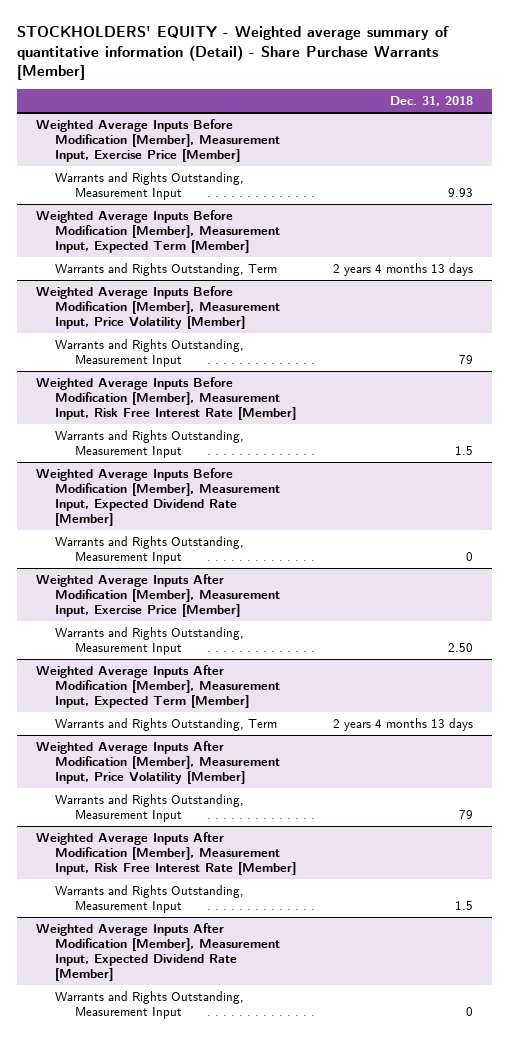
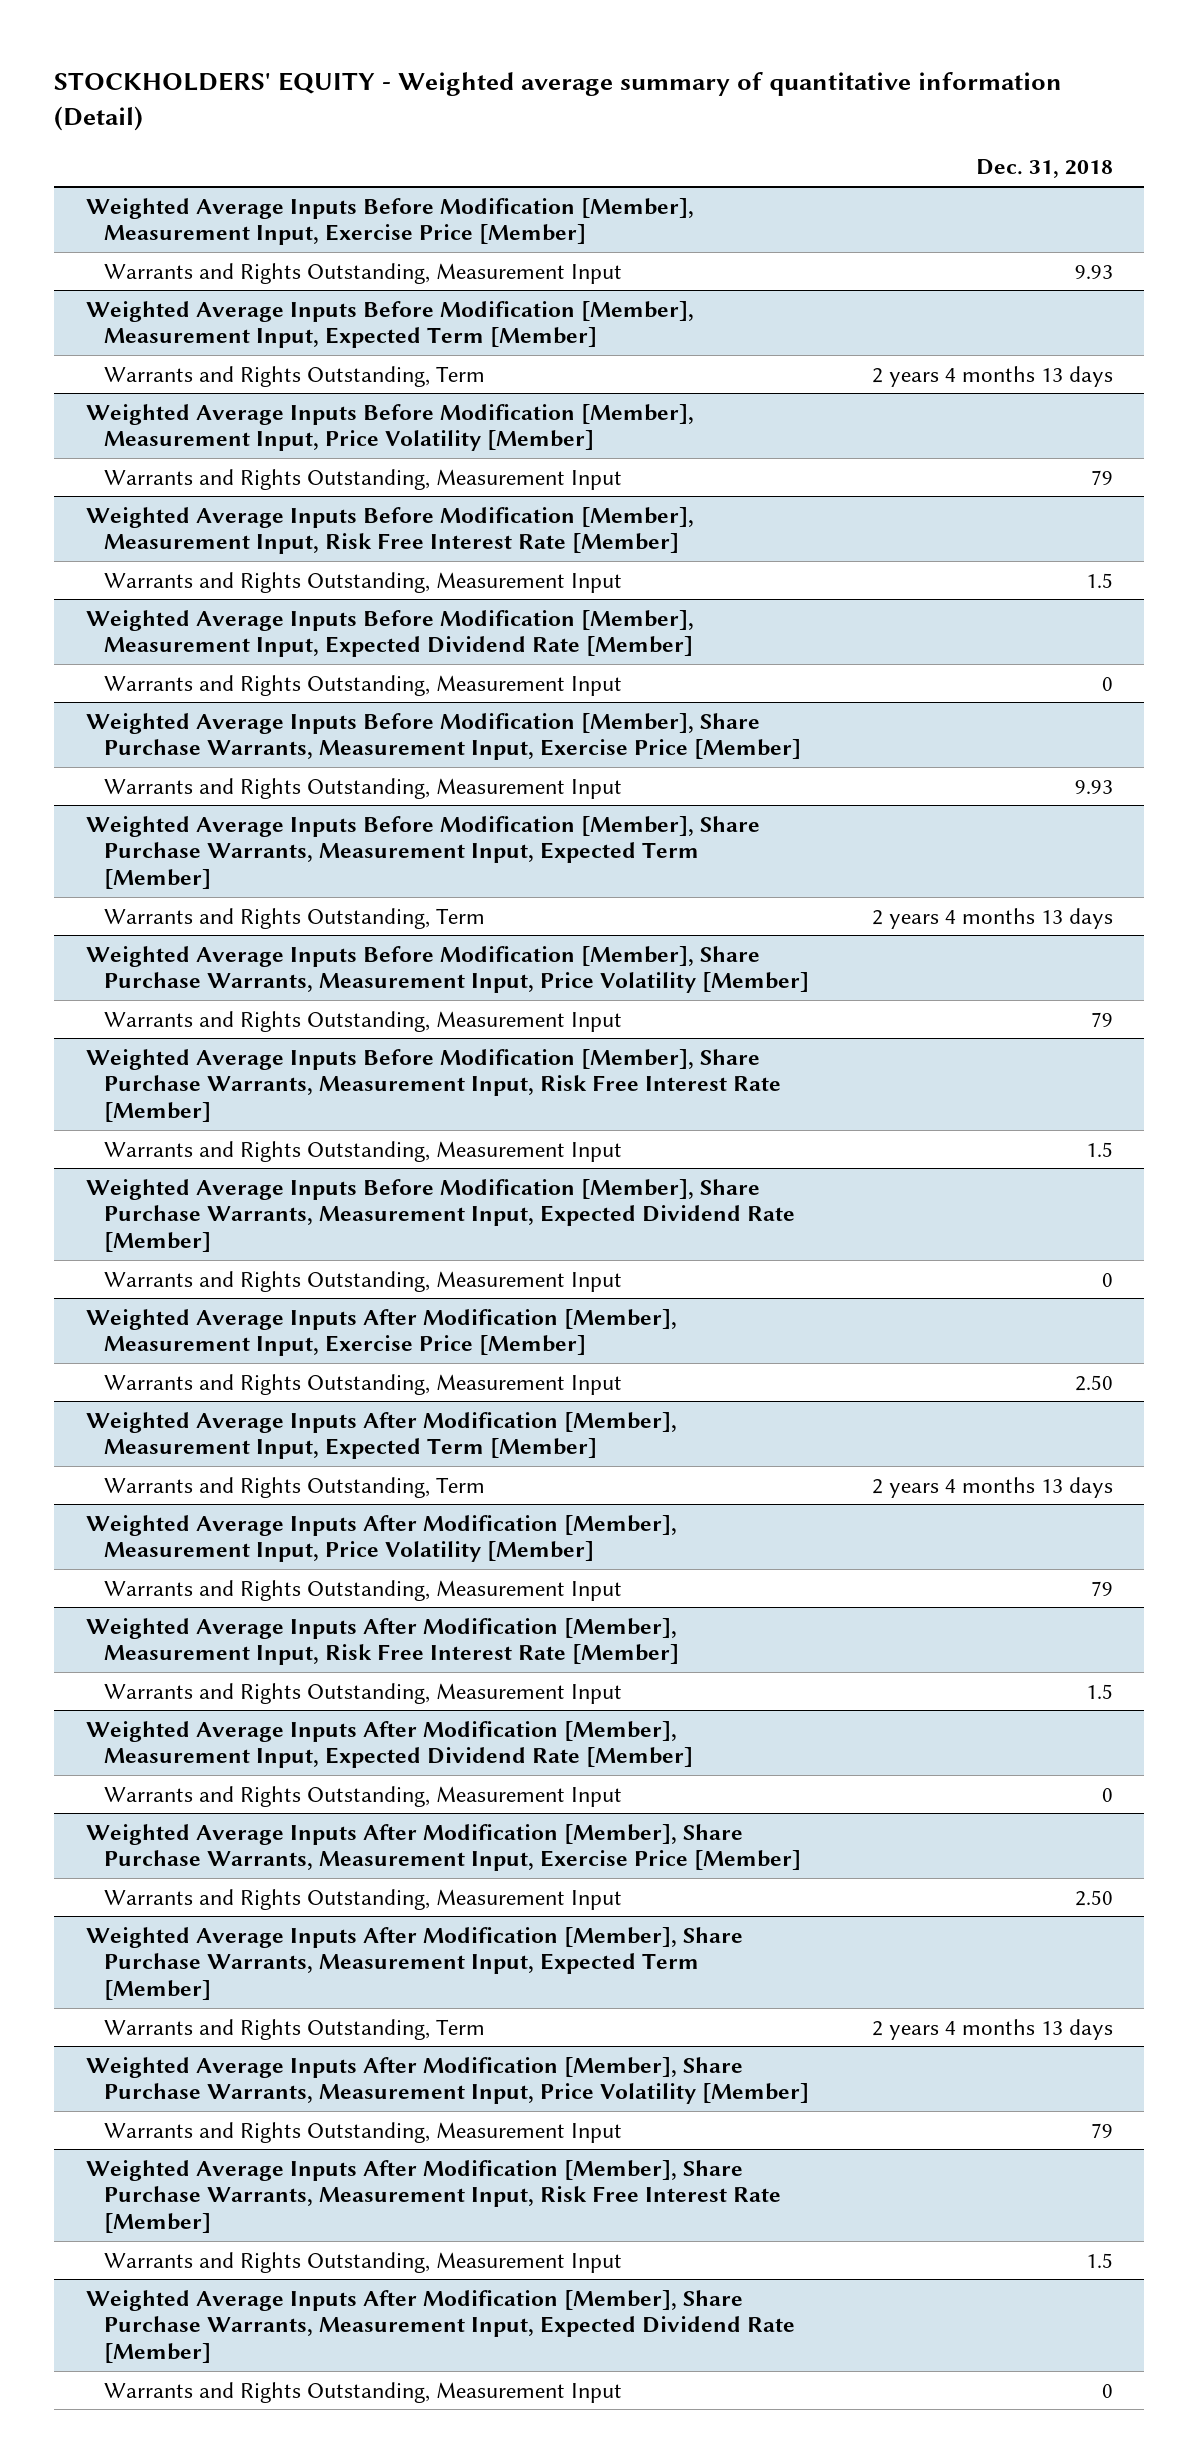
[17,26,450,81] STOCKHOLDERS' EQUITY - Weighted average summary of quantitative information (Detail) - Share Purchase Warrants [Member] -> [54,71,1063,131] STOCKHOLDERS' EQUITY - Weighted average summary of quantitative information (Detail)
none -> [85,712,801,761] Weighted Average Inputs Before Modification [Member], Share Purchase Warrants, Measurement Input, Exercise Price [Member]
none -> [103,777,622,799] Warrants and Rights Outstanding, Measurement Input
none -> [85,815,760,890] Weighted Average Inputs Before Modification [Member], Share Purchase Warrants, Measurement Input, Expected Term [Member]
none -> [103,907,485,929] Warrants and Rights Outstanding, Term
none -> [85,945,809,994] Weighted Average Inputs Before Modification [Member], Share Purchase Warrants, Measurement Input, Price Volatility [Member]
none -> [103,1010,622,1032] Warrants and Rights Outstanding, Measurement Input
none -> [85,1048,781,1123] Weighted Average Inputs Before Modification [Member], Share Purchase Warrants, Measurement Input, Risk Free Interest Rate [Member]
none -> [103,1140,622,1162] Warrants and Rights Outstanding, Measurement Input
none -> [85,1178,795,1253] Weighted Average Inputs Before Modification [Member], Share Purchase Warrants, Measurement Input, Expected Dividend Rate [Member]
none -> [103,1270,622,1292] Warrants and Rights Outstanding, Measurement Input
none -> [85,1823,801,1872] Weighted Average Inputs After Modification [Member], Share Purchase Warrants, Measurement Input, Exercise Price [Member]
none -> [103,1888,622,1910] Warrants and Rights Outstanding, Measurement Input
none -> [85,1926,743,2001] Weighted Average Inputs After Modification [Member], Share Purchase Warrants, Measurement Input, Expected Term [Member]
none -> [103,2018,485,2040] Warrants and Rights Outstanding, Term
none -> [85,2056,809,2105] Weighted Average Inputs After Modification [Member], Share Purchase Warrants, Measurement Input, Price Volatility [Member]
none -> [103,2121,622,2143] Warrants and Rights Outstanding, Measurement Input
none -> [85,2159,781,2234] Weighted Average Inputs After Modification [Member], Share Purchase Warrants, Measurement Input, Risk Free Interest Rate [Member]
none -> [103,2251,622,2273] Warrants and Rights Outstanding, Measurement Input
none -> [85,2289,795,2364] Weighted Average Inputs After Modification [Member], Share Purchase Warrants, Measurement Input, Expected Dividend Rate [Member]
none -> [103,2381,622,2403] Warrants and Rights Outstanding, Measurement Input

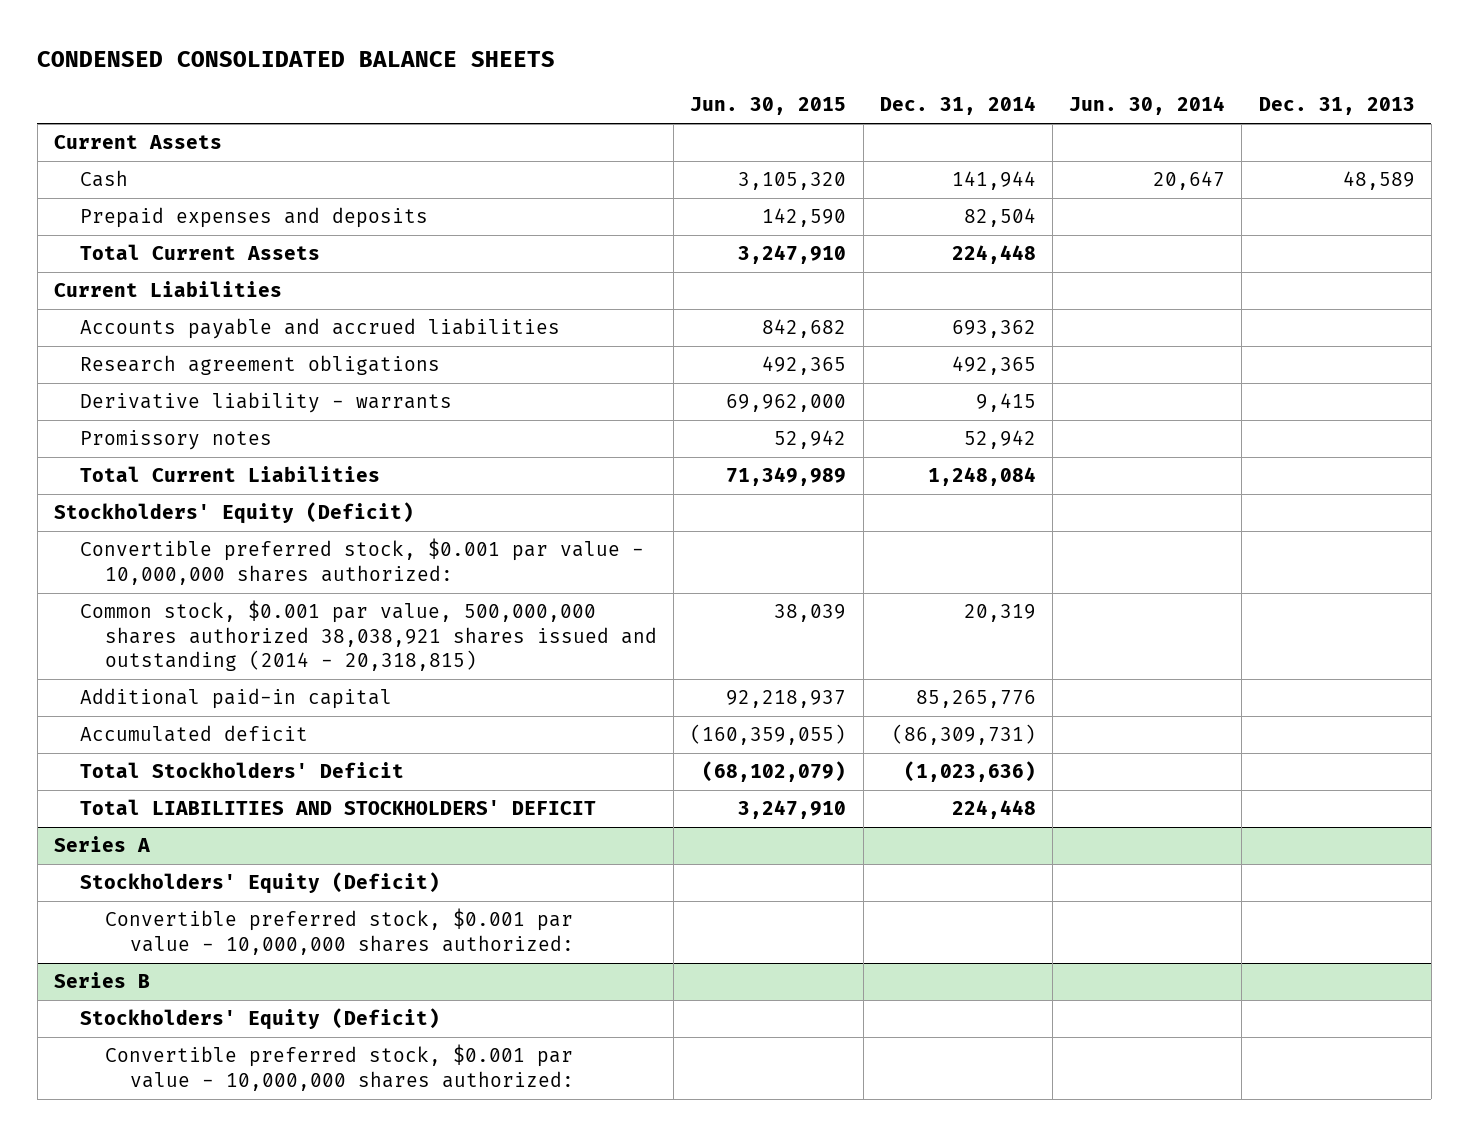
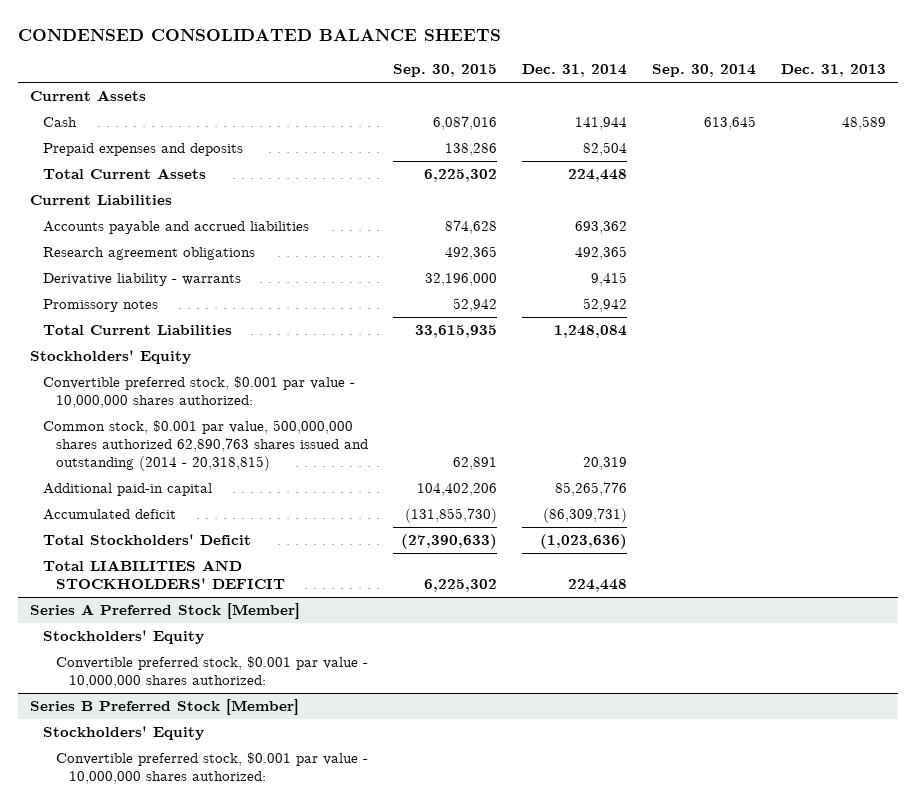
[690,97,847,116] Jun. 30, 2015 -> none
[1069,96,1226,116] Jun. 30, 2014 -> none
none -> [392,64,497,78] Sep. 30, 2015
none -> [651,64,756,78] Sep. 30, 2014
[54,502,415,525] Stockholders' Equity (Deficit) -> [30,350,192,365] Stockholders' Equity
[79,600,658,672] Common stock, $0.001 par value, 500,000,000 shares authorized 38,038,921 shares issued and outstanding (2014 - 20,318,815) -> [43,420,368,471] Common stock, $0.001 par value, 500,000,000 shares authorized 62,890,763 shares issued and outstanding (2014 - 20,318,815)
[54,836,151,853] Series A -> [30,603,301,620] Series A Preferred Stock [Member]
[79,872,440,895] Stockholders' Equity (Deficit) -> [43,630,205,645] Stockholders' Equity
[54,972,151,989] Series B -> [30,699,300,716] Series B Preferred Stock [Member]
[79,1008,440,1031] Stockholders' Equity (Deficit) -> [43,726,205,741] Stockholders' Equity

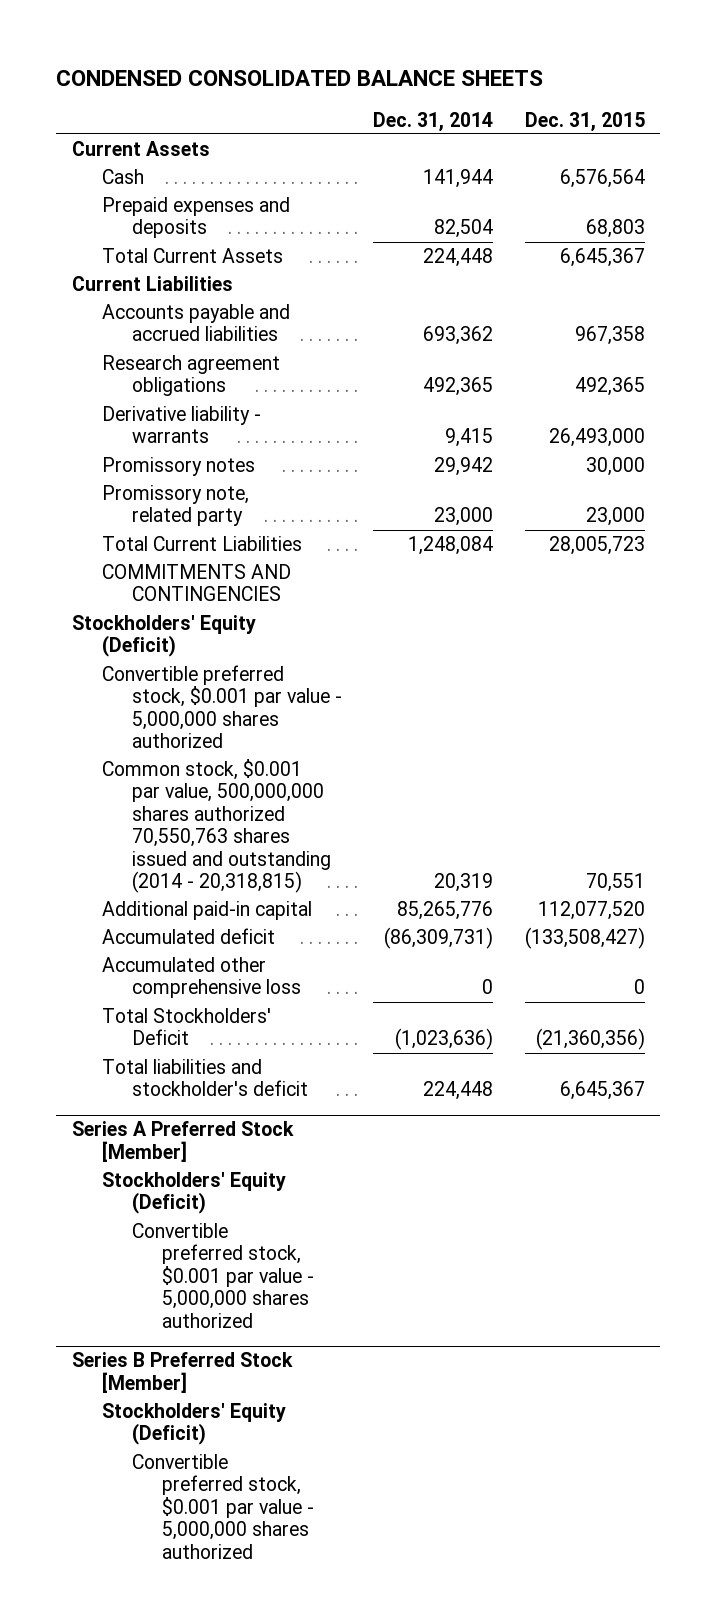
[392,64,497,78] Sep. 30, 2015 -> none
[651,64,756,78] Sep. 30, 2014 -> none
[780,64,886,78] Dec. 31, 2013 -> none
none -> [524,111,645,132] Dec. 31, 2015
[582,298,627,313] 52,942 -> [434,456,494,476] 29,942
none -> [102,484,250,527] Promissory note, related party
none -> [102,563,292,602] COMMITMENTS AND CONTINGENCIES
[30,350,192,365] Stockholders' Equity -> [71,614,256,658] Stockholders' Equity (Deficit)
[43,376,356,409] Convertible preferred stock, $0.001 par value - 10,000,000 shares authorized: -> [102,664,343,749] Convertible preferred stock, $0.001 par value - 5,000,000 shares authorized
[43,420,368,471] Common stock, $0.001 par value, 500,000,000 shares authorized 62,890,763 shares issued and outstanding (2014 - 20,318,815) -> [102,758,332,894] Common stock, $0.001 par value, 500,000,000 shares authorized 70,550,763 shares issued and outstanding (2014 - 20,318,815)
none -> [102,956,302,999] Accumulated other comprehensive loss
[43,560,285,590] Total LIABILITIES AND STOCKHOLDERS' DEFICIT -> [102,1058,309,1097] Total liabilities and stockholder's deficit
[43,630,205,645] Stockholders' Equity -> [102,1171,287,1215] Stockholders' Equity (Deficit)
[55,656,368,689] Convertible preferred stock, $0.001 par value - 10,000,000 shares authorized: -> [132,1222,315,1328] Convertible preferred stock, $0.001 par value - 5,000,000 shares authorized
[43,726,205,741] Stockholders' Equity -> [102,1402,287,1446] Stockholders' Equity (Deficit)
[55,752,368,785] Convertible preferred stock, $0.001 par value - 10,000,000 shares authorized: -> [132,1453,315,1559] Convertible preferred stock, $0.001 par value - 5,000,000 shares authorized

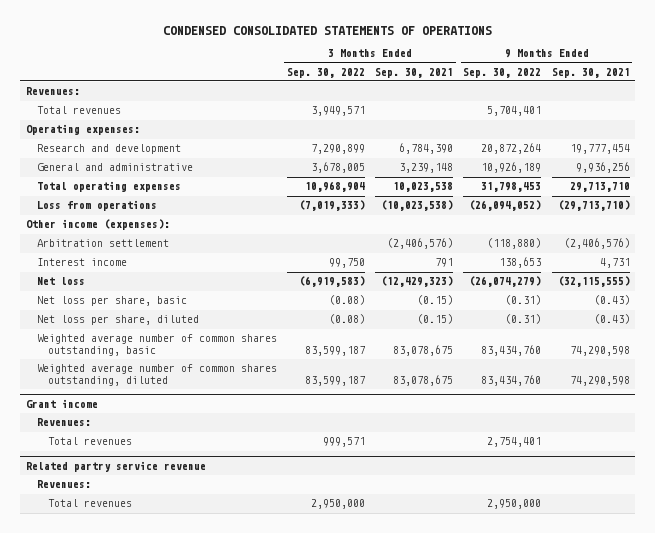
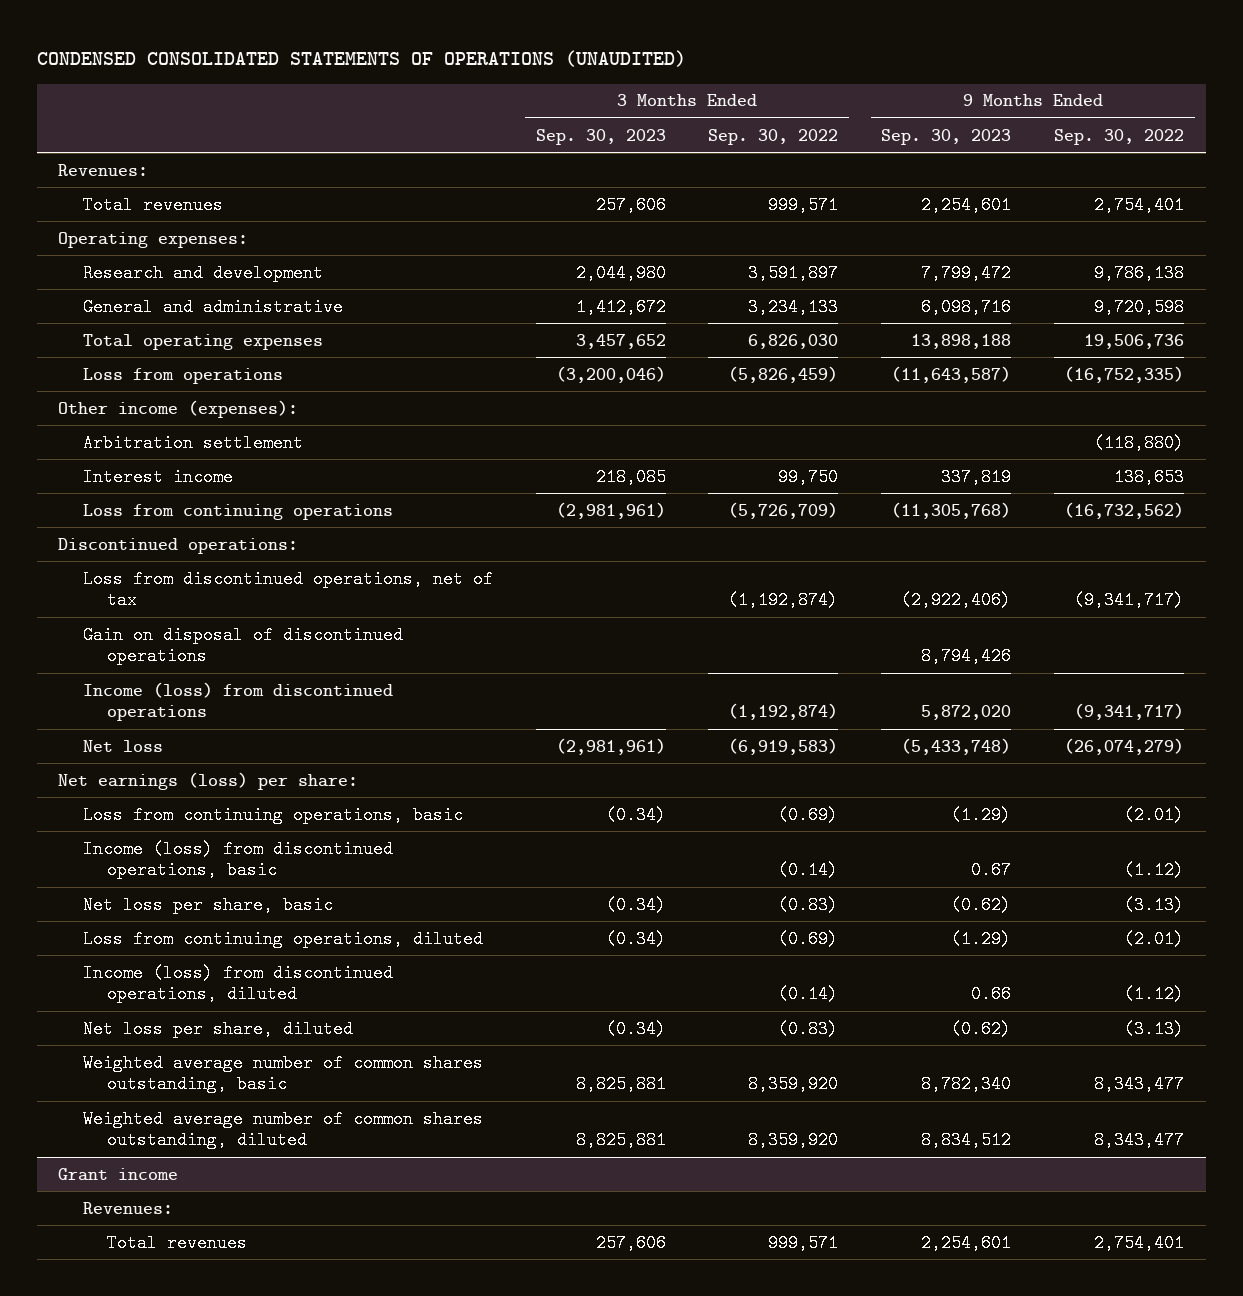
[162,25,492,35] CONDENSED CONSOLIDATED STATEMENTS OF OPERATIONS -> [36,50,686,68] CONDENSED CONSOLIDATED STATEMENTS OF OPERATIONS (UNAUDITED)
[375,67,454,78] Sep. 30, 2021 -> none
[551,67,630,78] Sep. 30, 2021 -> none
none -> [535,128,666,145] Sep. 30, 2023
none -> [881,128,1012,145] Sep. 30, 2023
[310,106,365,117] 3,949,571 -> [768,195,839,214] 999,571
[487,106,542,117] 5,704,401 -> [1094,195,1185,214] 2,754,401
[310,144,365,155] 7,290,899 -> [748,263,839,282] 3,591,897
[481,143,542,155] 20,872,264 -> [1094,263,1185,282] 9,786,138
[310,162,365,174] 3,678,005 -> [748,297,839,316] 3,234,133
[481,162,542,174] 10,926,189 -> [1094,297,1185,316] 9,720,598
[304,181,365,193] 10,968,904 -> [748,333,839,349] 6,826,030
[481,182,542,193] 31,798,453 -> [1084,333,1185,349] 19,506,736
[298,200,365,212] (7,019,333) -> [728,365,839,383] (5,826,459)
[469,200,542,212] (26,094,052) -> [1064,365,1185,383] (16,752,335)
none -> [82,503,393,520] Loss from continuing operations
none -> [58,537,299,554] Discontinued operations:
none -> [82,569,493,610] Loss from discontinued operations, net of tax
none -> [82,625,403,666] Gain on disposal of discontinued operations
none -> [82,681,393,722] Income (loss) from discontinued operations
none -> [58,771,359,790] Net earnings (loss) per share:
none -> [82,805,463,824] Loss from continuing operations, basic
none -> [82,839,393,880] Income (loss) from discontinued operations, basic
[328,295,365,306] (0.08) -> [778,895,839,914] (0.83)
[505,295,542,306] (0.31) -> [1124,895,1185,914] (3.13)
none -> [82,929,483,948] Loss from continuing operations, diluted
none -> [82,963,393,1004] Income (loss) from discontinued operations, diluted
[328,314,365,325] (0.08) -> [778,1019,839,1038] (0.83)
[505,314,542,325] (0.31) -> [1124,1019,1185,1038] (3.13)
[304,345,365,356] 83,599,187 -> [748,1075,839,1094] 8,359,920
[481,344,542,356] 83,434,760 -> [1094,1075,1185,1094] 8,343,477
[304,375,365,386] 83,599,187 -> [748,1131,839,1150] 8,359,920
[481,374,542,386] 83,434,760 -> [1094,1131,1185,1150] 8,343,477
[25,461,206,473] Related partry service revenue -> none
[36,480,91,489] Revenues: -> none
[47,499,132,508] Total revenues -> none

